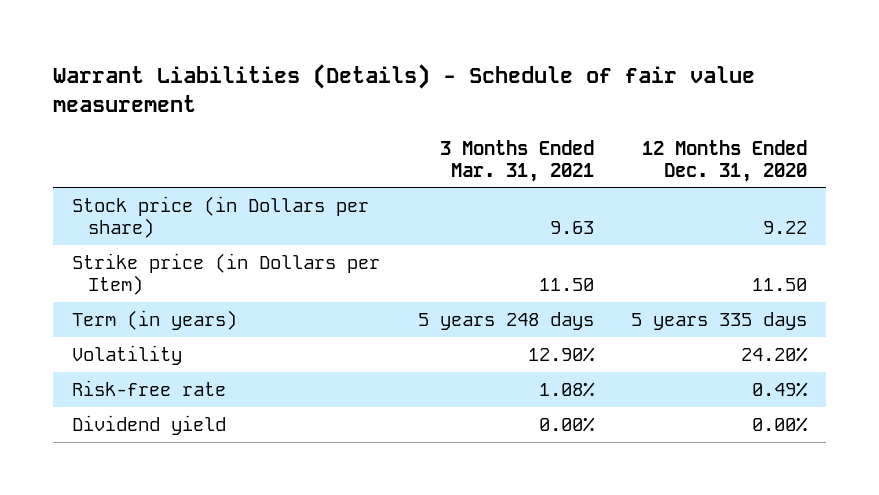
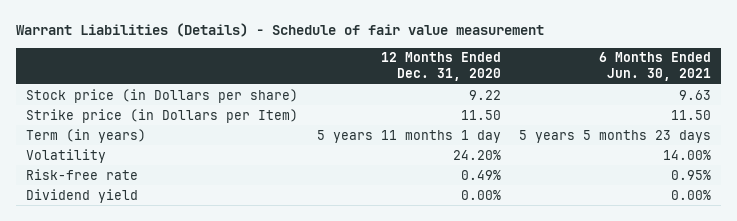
[439,139,594,182] 3 Months Ended Mar. 31, 2021 -> none
none -> [599,52,712,81] 6 Months Ended Jun. 30, 2021
[631,311,808,330] 5 years 335 days -> [316,129,501,143] 5 years 11 months 1 day

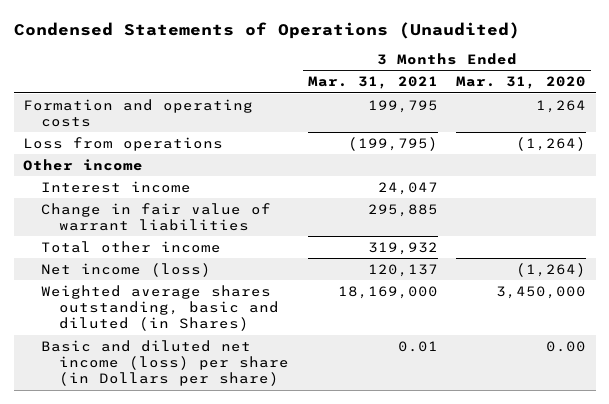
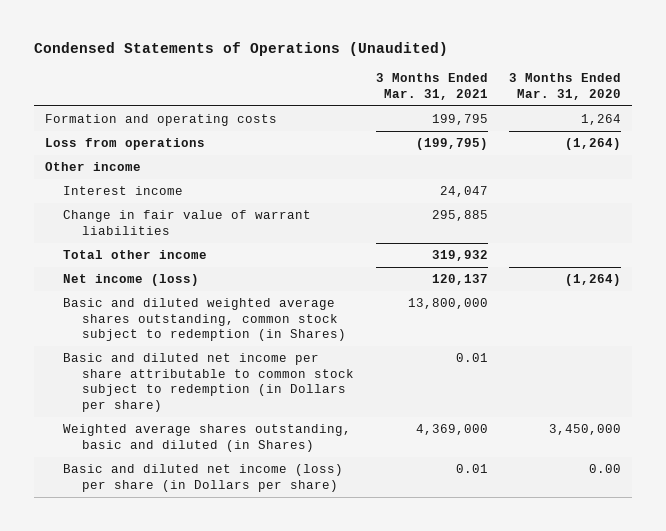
none -> [63,298,346,342] Basic and diluted weighted average shares outstanding, common stock subject to redemption (in Shares)
none -> [63,353,354,412] Basic and diluted net income per share attributable to common stock subject to redemption (in Dollars per share)
[337,285,438,299] 18,169,000 -> [415,424,488,436] 4,369,000

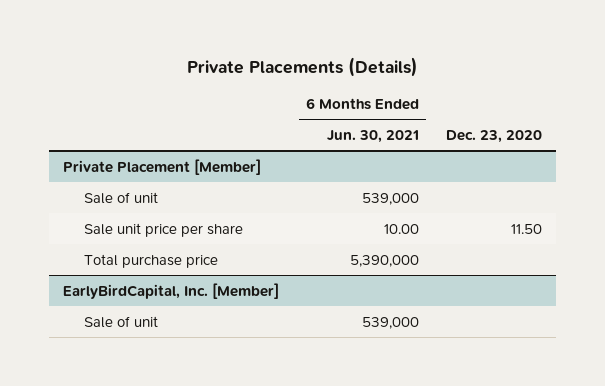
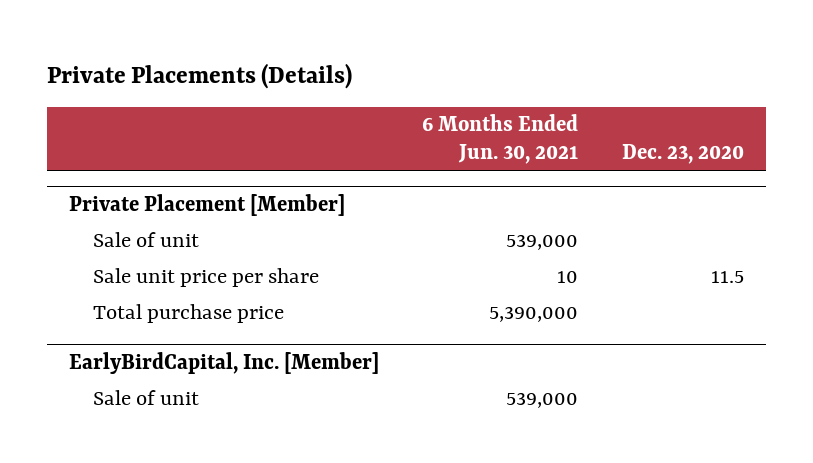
[384,223,420,234] 10.00 -> [557,270,579,283] 10
[511,223,543,234] 11.50 -> [711,270,745,283] 11.5

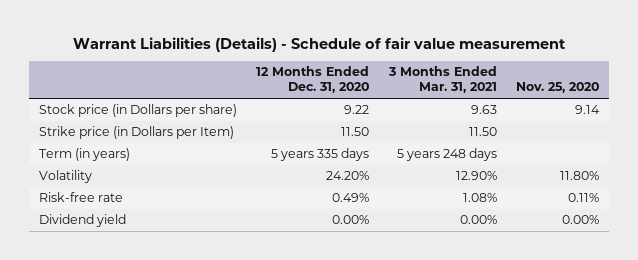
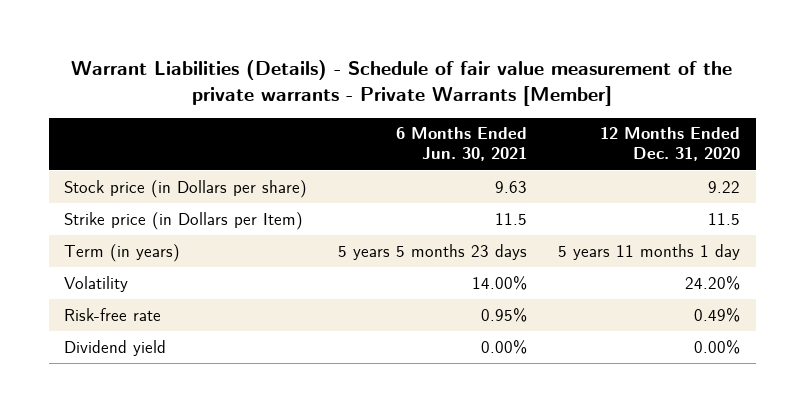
[73,36,567,52] Warrant Liabilities (Details) - Schedule of fair value measurement -> [71,59,733,106] Warrant Liabilities (Details) - Schedule of fair value measurement of the private warrants - Private Warrants [Member]
[387,66,497,94] 3 Months Ended Mar. 31, 2021 -> none
[516,82,600,94] Nov. 25, 2020 -> none
none -> [396,127,528,162] 6 Months Ended Jun. 30, 2021
[341,127,370,137] 11.50 -> [708,212,741,225] 11.5
[271,148,370,162] 5 years 335 days -> [558,243,741,260] 5 years 11 months 1 day

